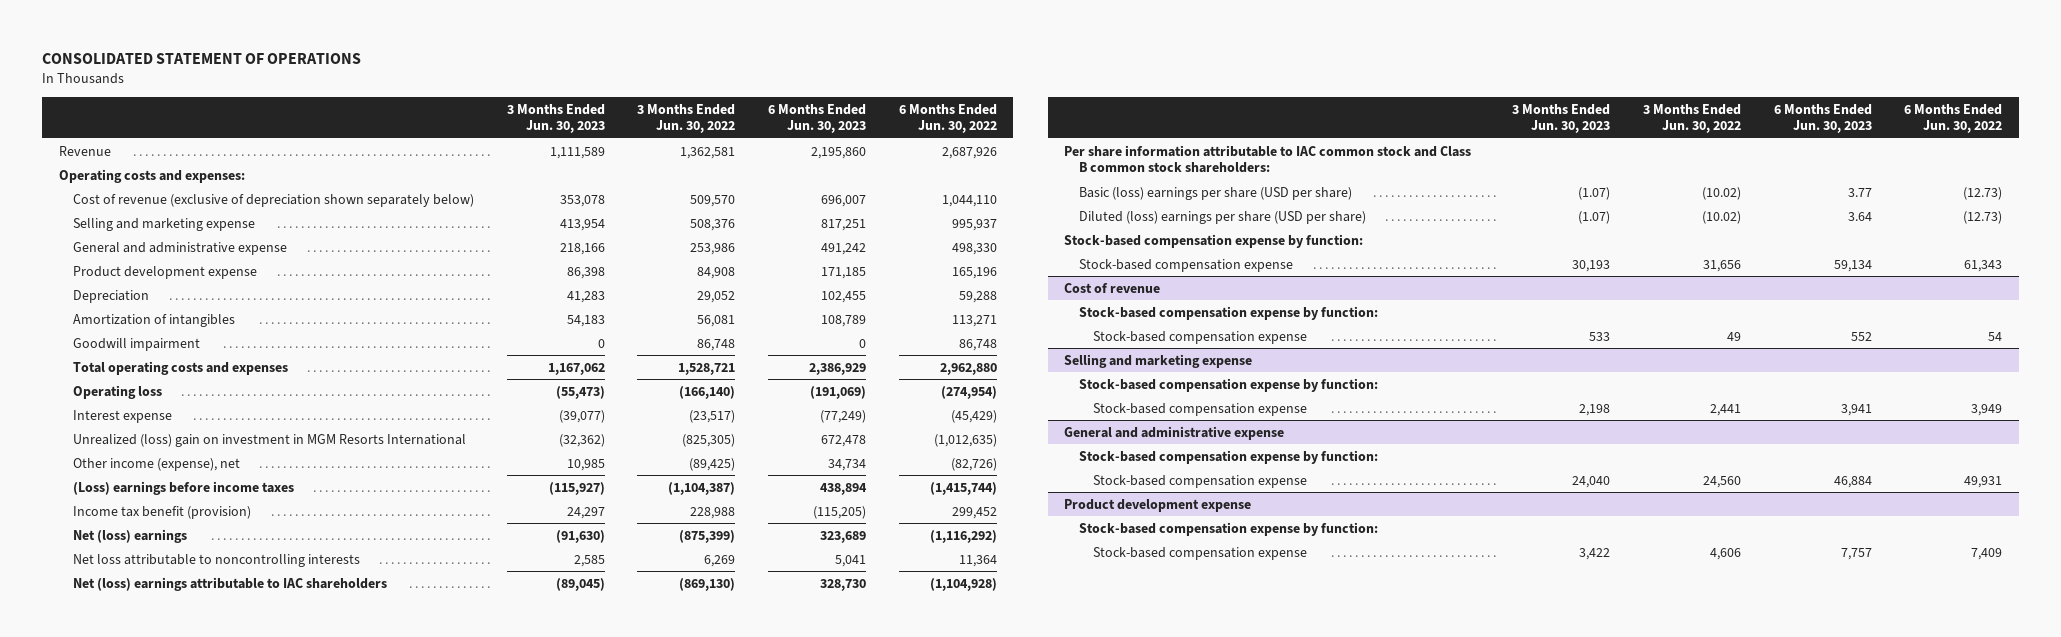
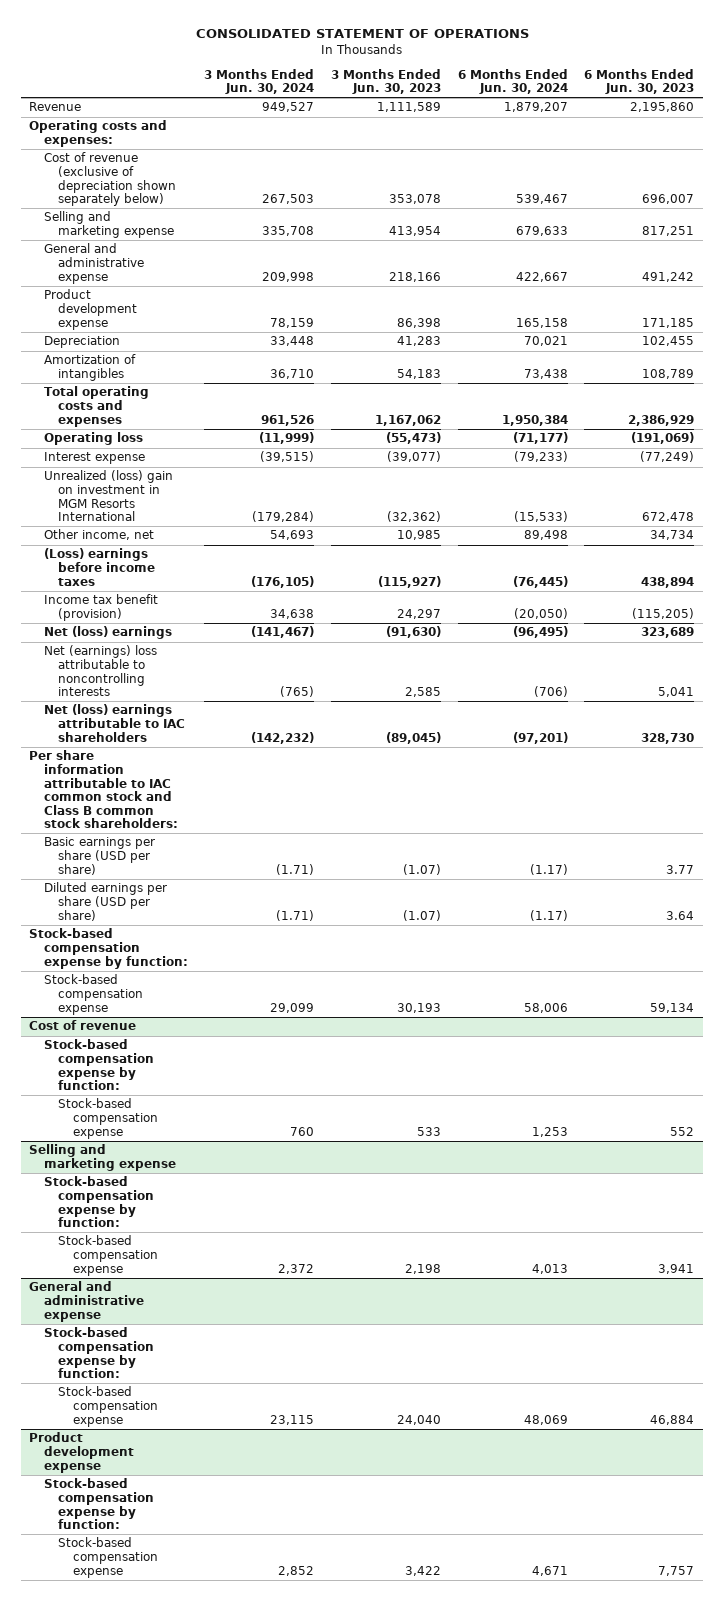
[637,103,736,134] 3 Months Ended Jun. 30, 2022 -> none
[898,103,997,134] 6 Months Ended Jun. 30, 2022 -> none
none -> [204,68,315,95] 3 Months Ended Jun. 30, 2024
none -> [457,68,568,95] 6 Months Ended Jun. 30, 2024
[73,337,201,351] Goodwill impairment -> none
[73,457,241,471] Other income (expense), net -> [43,529,154,541] Other income, net
[73,553,361,567] Net loss attributable to noncontrolling interests -> [43,645,157,697] Net (earnings) loss attributable to noncontrolling interests
[1078,186,1352,200] Basic (loss) earnings per share (USD per share) -> [43,837,155,875] Basic earnings per share (USD per share)
[1078,210,1366,224] Diluted (loss) earnings per share (USD per share) -> [43,882,167,921] Diluted earnings per share (USD per share)

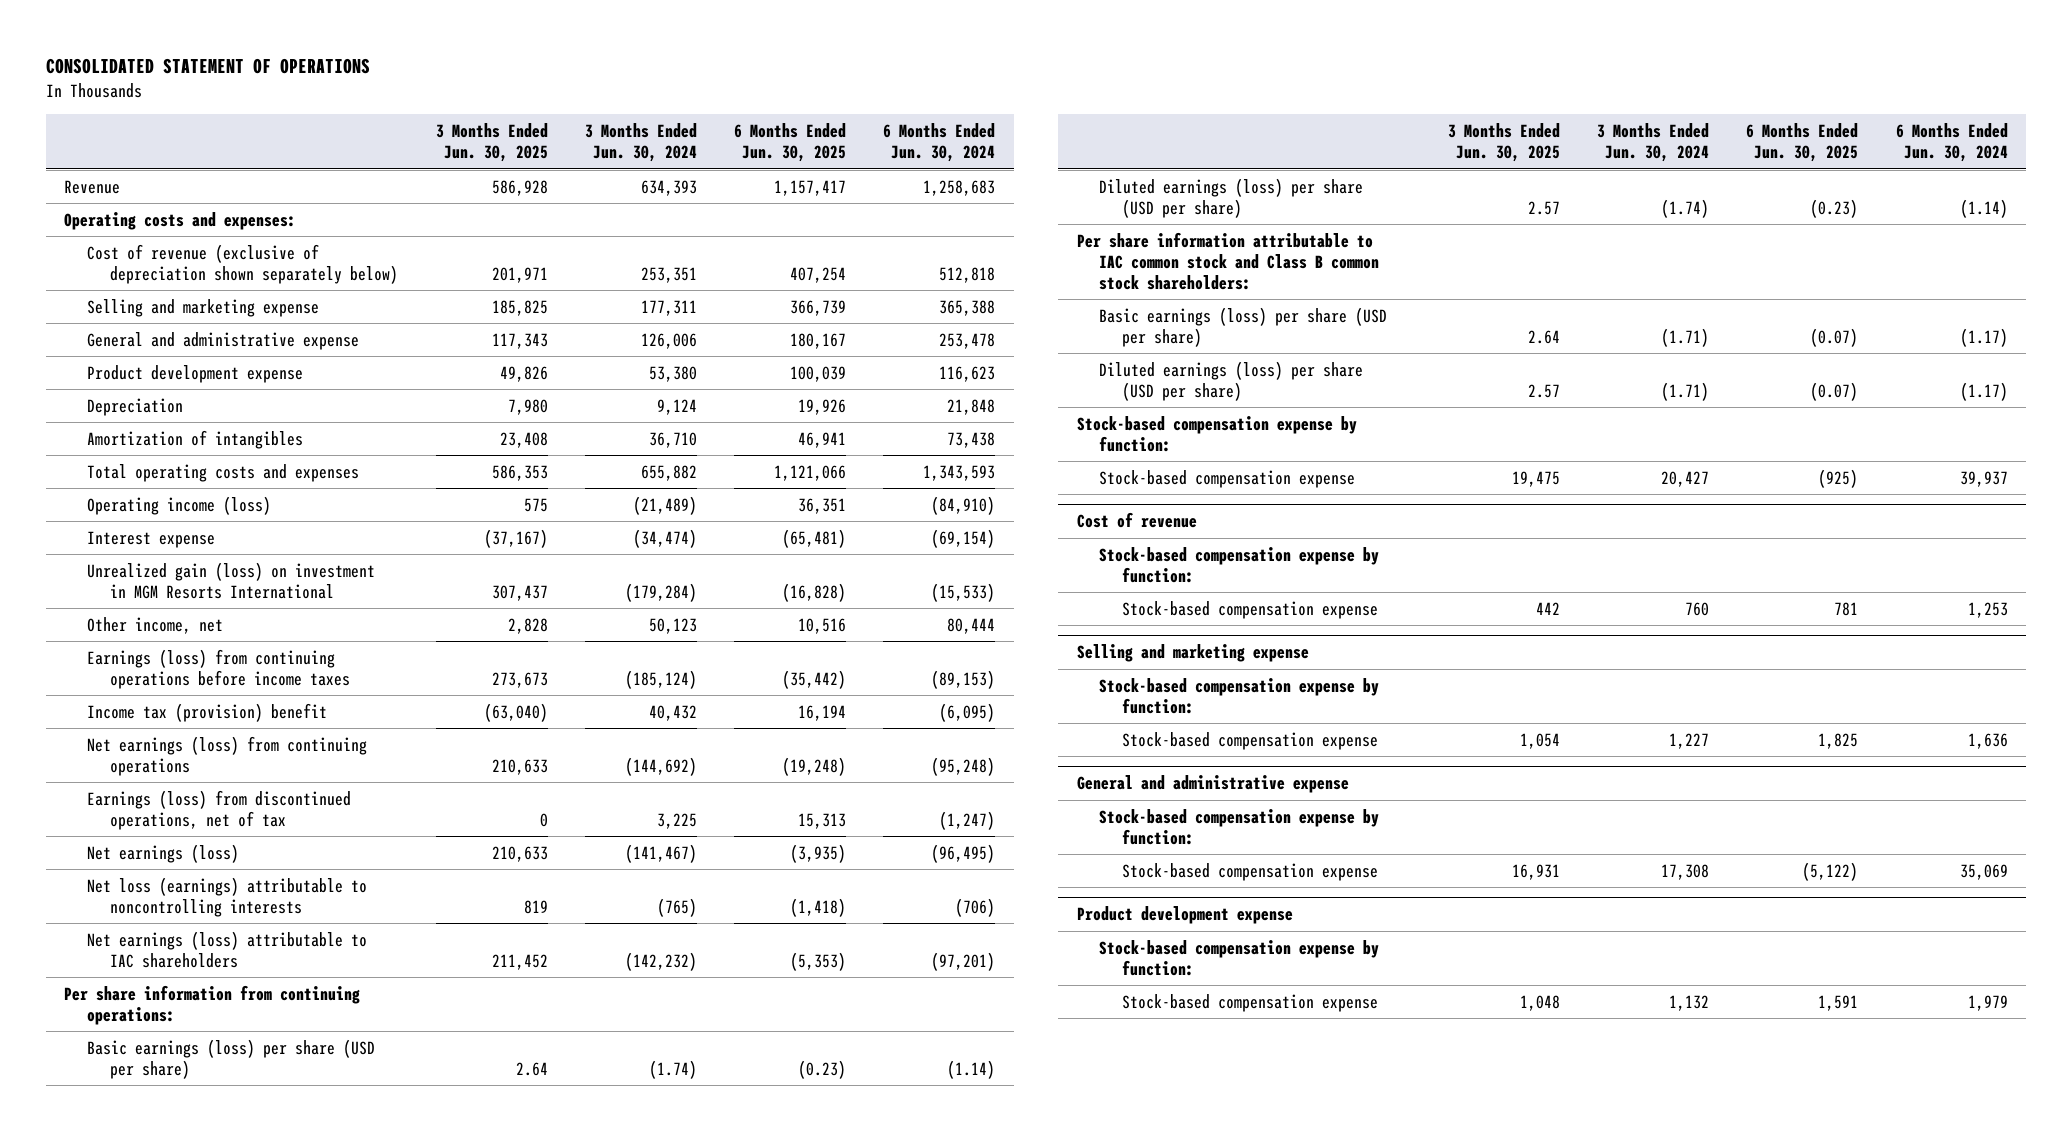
[331,68,442,95] 3 Months Ended Jun. 30, 2023 -> none
[584,68,695,95] 6 Months Ended Jun. 30, 2023 -> none
none -> [435,123,548,162] 3 Months Ended Jun. 30, 2025
none -> [734,123,847,162] 6 Months Ended Jun. 30, 2025
[262,102,315,113] 949,527 -> [640,179,697,196] 634,393
[503,102,568,113] 1,879,207 -> [923,179,996,196] 1,258,683
[262,194,315,205] 267,503 -> [640,266,697,283] 253,351
[515,194,568,205] 539,467 -> [939,266,996,283] 512,818
[262,226,315,237] 335,708 -> [640,299,697,316] 177,311
[515,226,568,237] 679,633 -> [939,299,996,316] 365,388
[262,271,315,282] 209,998 -> [640,332,697,349] 126,006
[515,271,568,282] 422,667 -> [939,332,996,349] 253,478
[270,317,315,328] 78,159 -> [648,365,697,382] 53,380
[515,317,568,328] 165,158 -> [939,365,996,382] 116,623
[270,336,315,347] 33,448 -> [656,398,697,415] 9,124
[523,336,568,347] 70,021 -> [947,398,996,415] 21,848
[261,414,315,426] 961,526 -> [640,464,697,481] 655,882
[501,414,568,426] 1,950,384 -> [923,464,996,481] 1,343,593
[43,432,143,446] Operating loss -> [87,495,272,515] Operating income (loss)
[259,432,315,445] (11,999) -> [632,495,697,515] (21,489)
[512,432,568,445] (71,177) -> [931,495,996,515] (84,910)
[260,451,315,463] (39,515) -> [632,528,697,548] (34,474)
[513,451,568,463] (79,233) -> [931,528,996,548] (69,154)
[43,470,173,522] Unrealized (loss) gain on investment in MGM Resorts International -> [87,561,376,599] Unrealized gain (loss) on investment in MGM Resorts International
[270,530,315,541] 54,693 -> [648,617,697,634] 50,123
[523,530,568,541] 89,498 -> [947,617,996,634] 80,444
[43,548,156,586] (Loss) earnings before income taxes -> [87,648,351,689] Earnings (loss) from continuing operations before income taxes
[251,575,315,588] (176,105) -> [624,669,697,689] (185,124)
[512,575,568,588] (76,445) -> [931,669,996,689] (89,153)
[43,594,158,622] Income tax benefit (provision) -> [87,702,328,722] Income tax (provision) benefit
[270,609,315,620] 34,638 -> [648,704,697,721] 40,432
[513,608,568,620] (20,050) -> [939,702,996,722] (6,095)
none -> [87,735,368,776] Net earnings (loss) from continuing operations
none -> [87,789,352,830] Earnings (loss) from discontinued operations, net of tax
[43,626,172,640] Net (loss) earnings -> [87,843,240,863] Net earnings (loss)
[43,645,157,697] Net (earnings) loss attributable to noncontrolling interests -> [87,876,368,917] Net loss (earnings) attributable to noncontrolling interests
[43,704,186,742] Net (loss) earnings attributable to IAC shareholders -> [87,930,368,968] Net earnings (loss) attributable to IAC shareholders
none -> [64,984,361,1025] Per share information from continuing operations:
none -> [87,1038,376,1079] Basic earnings (loss) per share (USD per share)
none -> [1099,177,1364,218] Diluted earnings (loss) per share (USD per share)
[43,837,155,875] Basic earnings per share (USD per share) -> [1099,306,1388,347] Basic earnings (loss) per share (USD per share)
[43,882,167,921] Diluted earnings per share (USD per share) -> [1099,360,1364,401] Diluted earnings (loss) per share (USD per share)
[270,1002,315,1013] 29,099 -> [1660,470,1709,487] 20,427
[523,1002,568,1013] 58,006 -> [1959,470,2008,487] 39,937
[278,1263,315,1274] 2,372 -> [1668,732,1709,749] 1,227
[531,1263,568,1274] 4,013 -> [1967,732,2008,749] 1,636
[270,1414,315,1425] 23,115 -> [1660,863,1709,880] 17,308
[523,1414,568,1425] 48,069 -> [1959,863,2008,880] 35,069
[278,1565,315,1576] 2,852 -> [1668,994,1709,1011] 1,132
[531,1565,568,1576] 4,671 -> [1967,994,2008,1011] 1,979

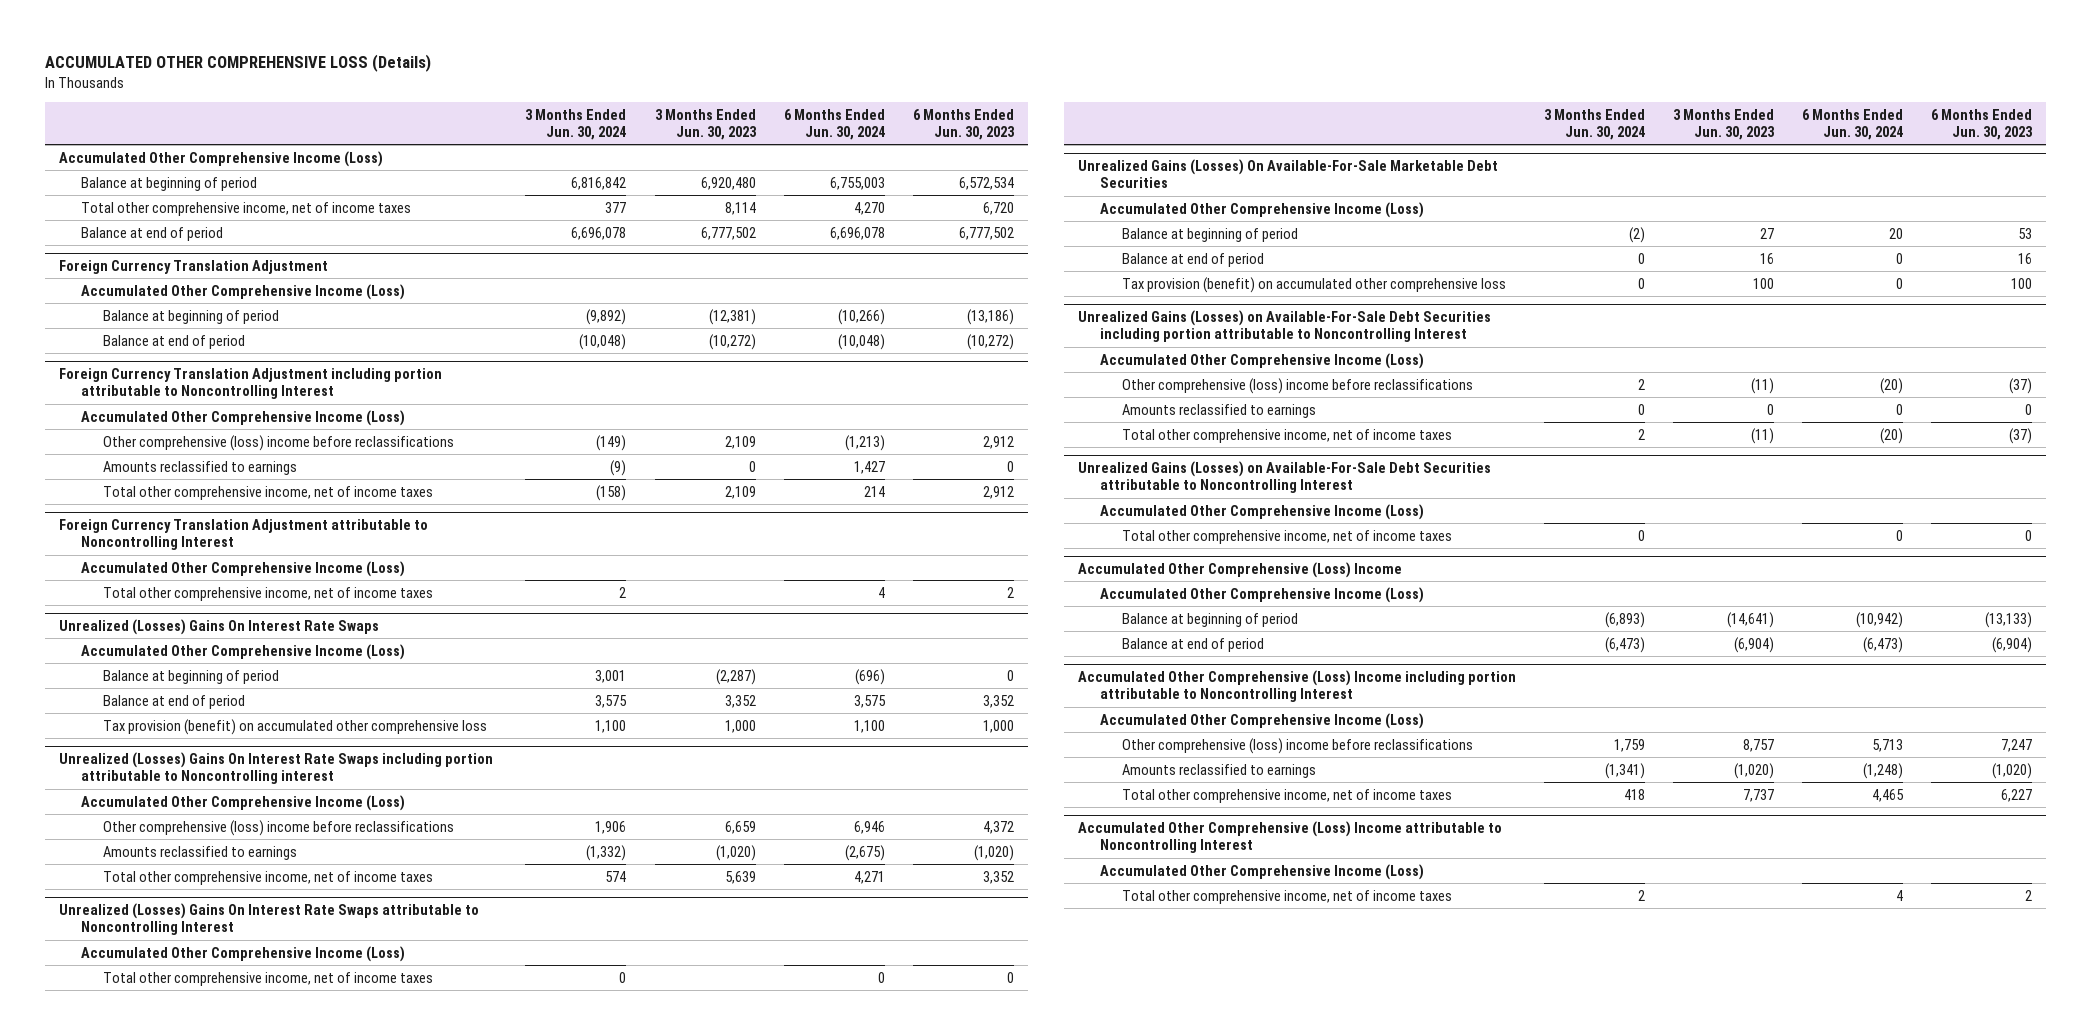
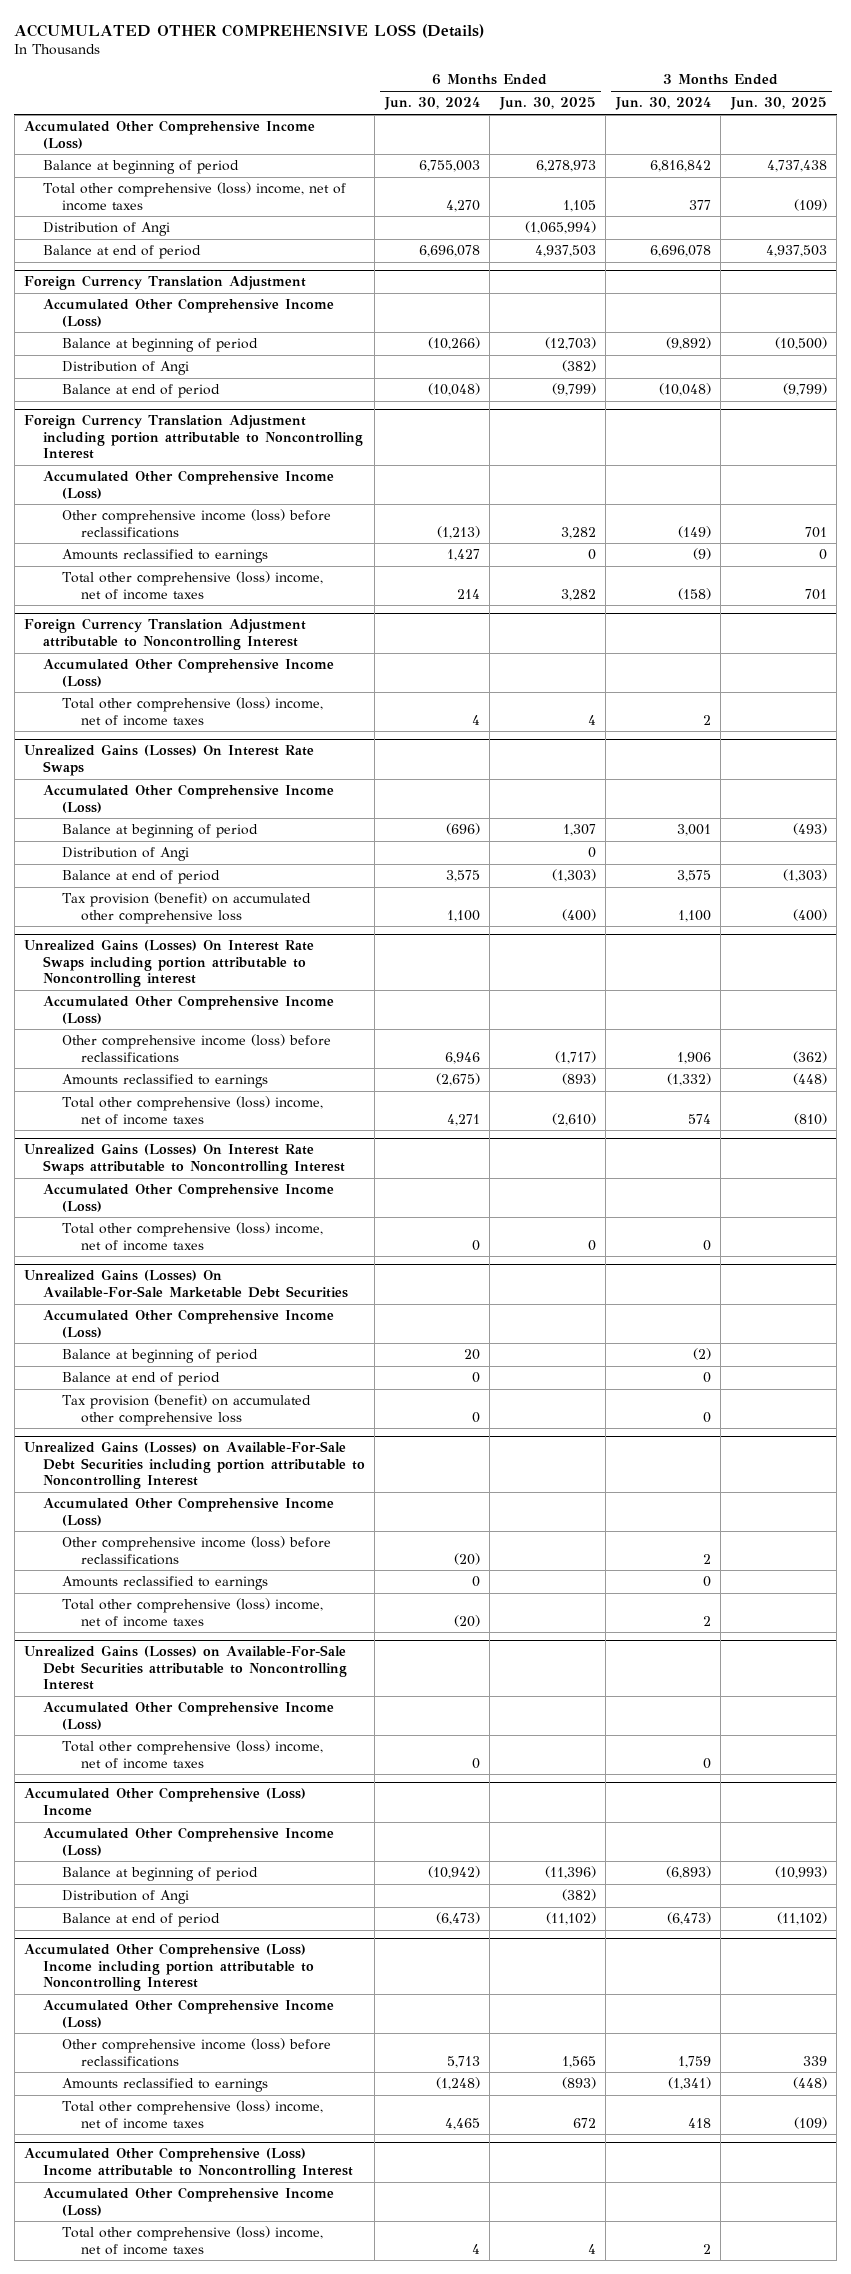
[654,108,757,140] 3 Months Ended Jun. 30, 2023 -> none
[912,108,1015,140] 6 Months Ended Jun. 30, 2023 -> none
none -> [498,97,596,111] Jun. 30, 2025
none -> [729,97,827,111] Jun. 30, 2025
[81,201,412,216] Total other comprehensive income, net of income taxes -> [42,182,346,211] Total other comprehensive (loss) income, net of income taxes
none -> [42,222,170,237] Distribution of Angi
none -> [61,361,189,376] Distribution of Angi
[103,434,455,451] Other comprehensive (loss) income before reclassifications -> [61,509,331,538] Other comprehensive income (loss) before reclassifications
[103,485,434,500] Total other comprehensive income, net of income taxes -> [61,571,323,600] Total other comprehensive (loss) income, net of income taxes
[103,586,434,601] Total other comprehensive income, net of income taxes -> [61,697,323,726] Total other comprehensive (loss) income, net of income taxes
[59,619,380,636] Unrealized (Losses) Gains On Interest Rate Swaps -> [24,744,315,776] Unrealized Gains (Losses) On Interest Rate Swaps
none -> [61,847,189,862] Distribution of Angi
[59,752,494,785] Unrealized (Losses) Gains On Interest Rate Swaps including portion attributable to Noncontrolling interest -> [24,939,315,988] Unrealized Gains (Losses) On Interest Rate Swaps including portion attributable to Noncontrolling interest
[103,819,455,836] Other comprehensive (loss) income before reclassifications -> [61,1034,331,1063] Other comprehensive income (loss) before reclassifications
[103,870,434,885] Total other comprehensive income, net of income taxes -> [61,1096,323,1125] Total other comprehensive (loss) income, net of income taxes
[59,903,480,936] Unrealized (Losses) Gains On Interest Rate Swaps attributable to Noncontrolling Interest -> [24,1143,345,1175] Unrealized Gains (Losses) On Interest Rate Swaps attributable to Noncontrolling Interest
[103,971,434,986] Total other comprehensive income, net of income taxes -> [61,1222,323,1251] Total other comprehensive (loss) income, net of income taxes
[1121,377,1473,394] Other comprehensive (loss) income before reclassifications -> [61,1536,331,1565] Other comprehensive income (loss) before reclassifications
[1121,428,1452,443] Total other comprehensive income, net of income taxes -> [61,1598,323,1627] Total other comprehensive (loss) income, net of income taxes
[1121,529,1452,544] Total other comprehensive income, net of income taxes -> [61,1740,323,1769] Total other comprehensive (loss) income, net of income taxes
none -> [61,1890,189,1905] Distribution of Angi
[1121,737,1473,754] Other comprehensive (loss) income before reclassifications -> [61,2038,331,2067] Other comprehensive income (loss) before reclassifications
[1121,788,1452,803] Total other comprehensive income, net of income taxes -> [61,2100,323,2129] Total other comprehensive (loss) income, net of income taxes
[1121,889,1452,904] Total other comprehensive income, net of income taxes -> [61,2226,323,2255] Total other comprehensive (loss) income, net of income taxes

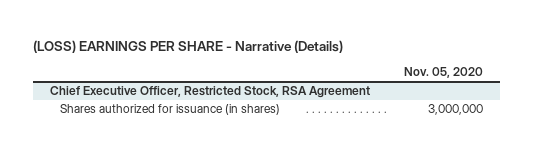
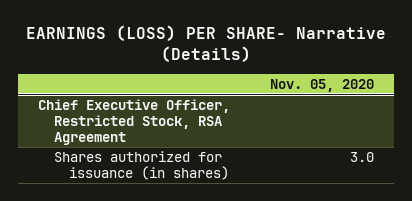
[33,40,344,54] (LOSS) EARNINGS PER SHARE - Narrative (Details) -> [26,25,387,63] EARNINGS (LOSS) PER SHARE- Narrative (Details)
[428,104,484,116] 3,000,000 -> [350,151,375,162] 3.0

